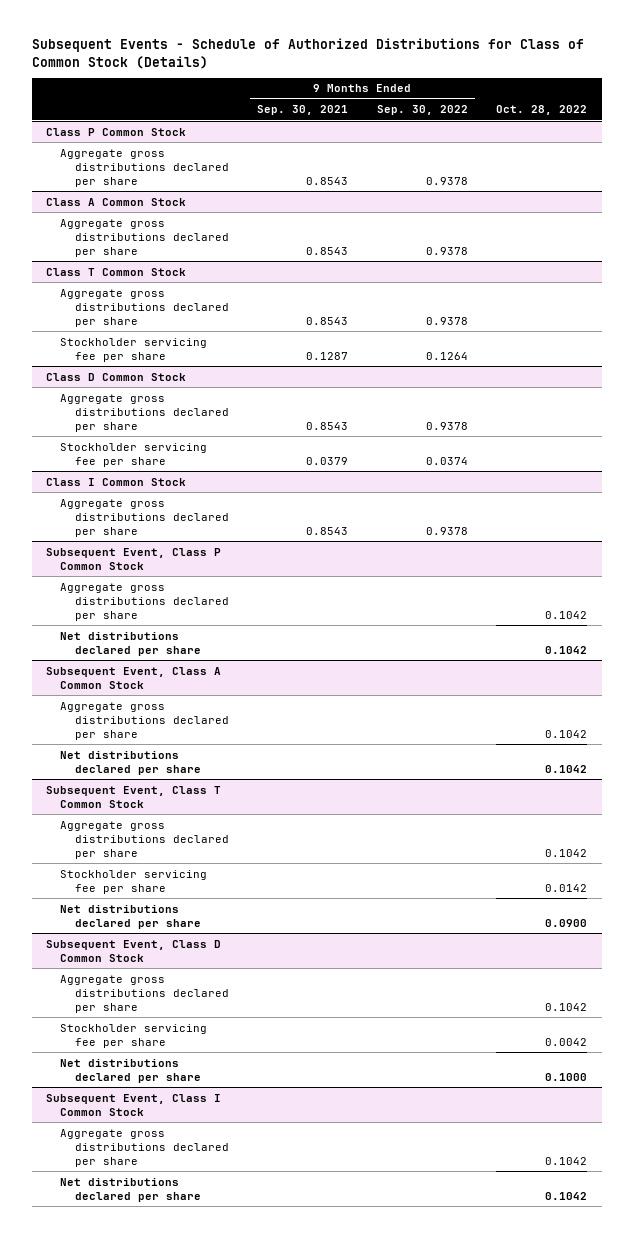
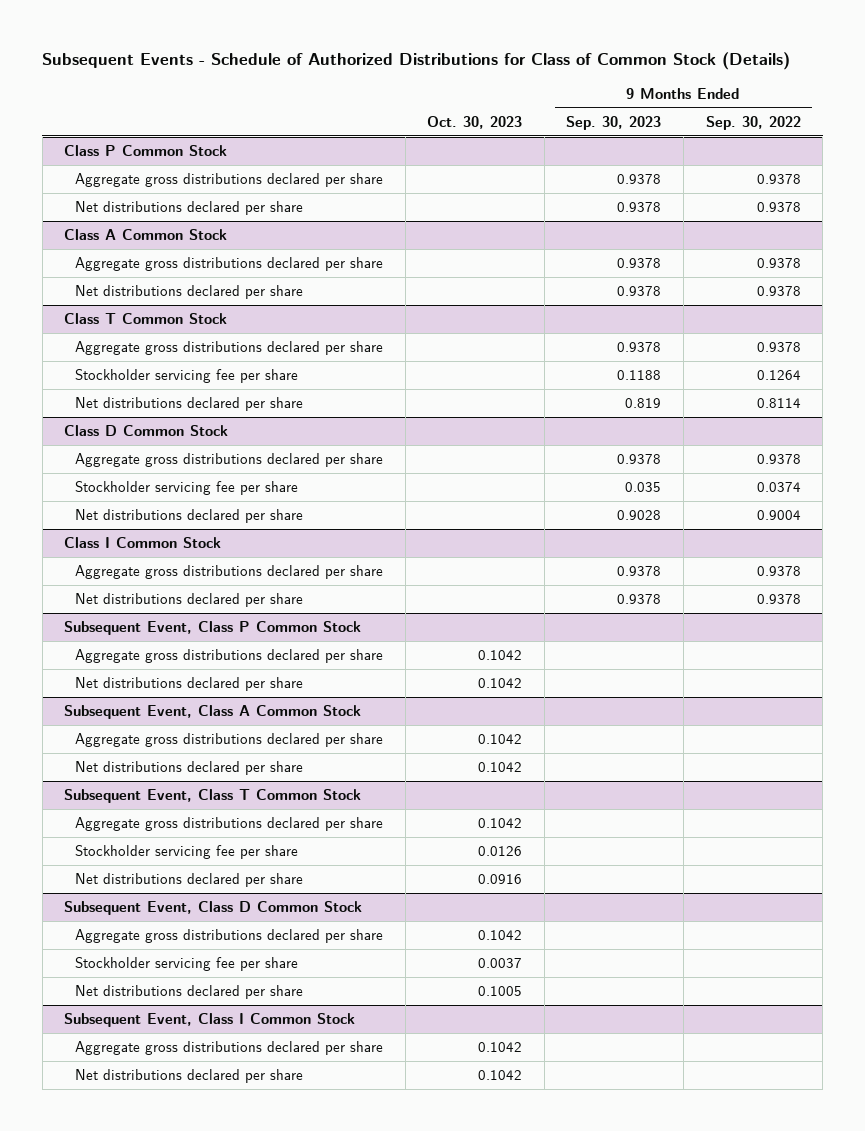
[257,105,349,116] Sep. 30, 2021 -> none
[496,105,588,116] Oct. 28, 2022 -> none
none -> [427,116,523,130] Oct. 30, 2023
none -> [566,116,662,131] Sep. 30, 2023
none -> [75,201,304,216] Net distributions declared per share
none -> [75,285,304,300] Net distributions declared per share
none -> [75,397,304,412] Net distributions declared per share
none -> [75,509,304,524] Net distributions declared per share
none -> [75,593,304,608] Net distributions declared per share

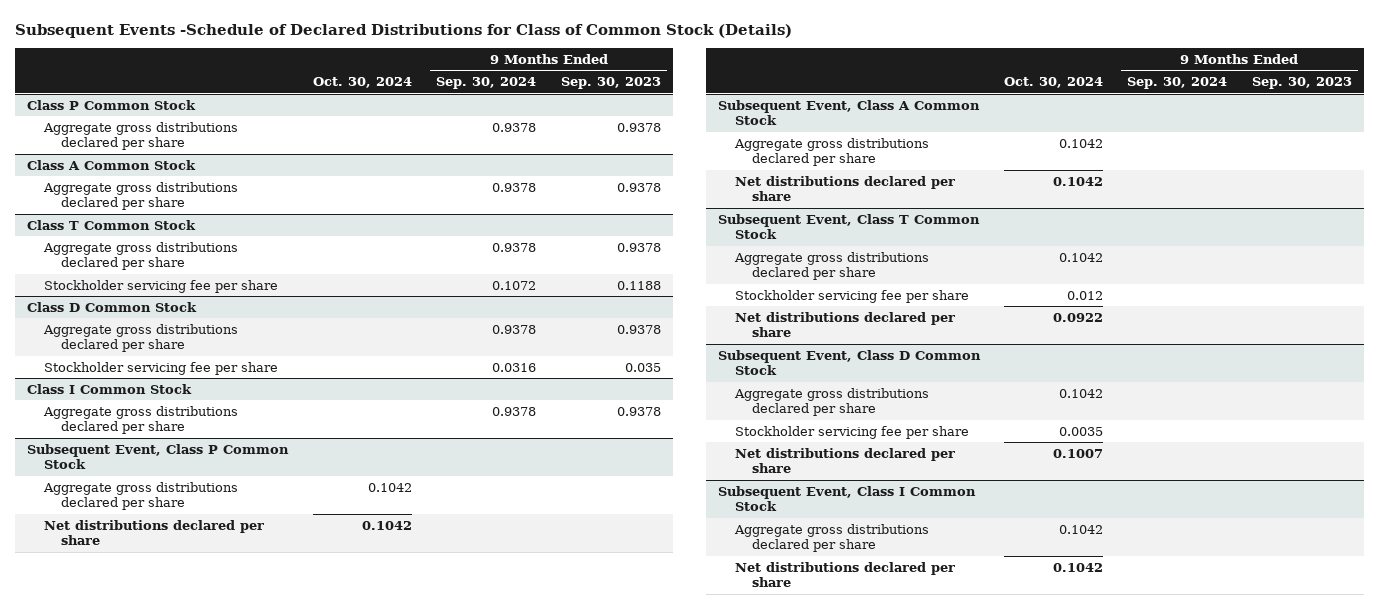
[42,52,791,71] Subsequent Events - Schedule of Authorized Distributions for Class of Common Stock (Details) -> [14,23,792,38] Subsequent Events -Schedule of Declared Distributions for Class of Common Stock (Details)
[427,116,523,130] Oct. 30, 2023 -> none
[705,116,801,131] Sep. 30, 2022 -> none
none -> [313,77,413,89] Oct. 30, 2024
none -> [436,77,537,90] Sep. 30, 2024
[75,201,304,216] Net distributions declared per share -> none
[75,285,304,300] Net distributions declared per share -> none
[75,397,304,412] Net distributions declared per share -> none
[75,509,304,524] Net distributions declared per share -> none
[75,593,304,608] Net distributions declared per share -> none

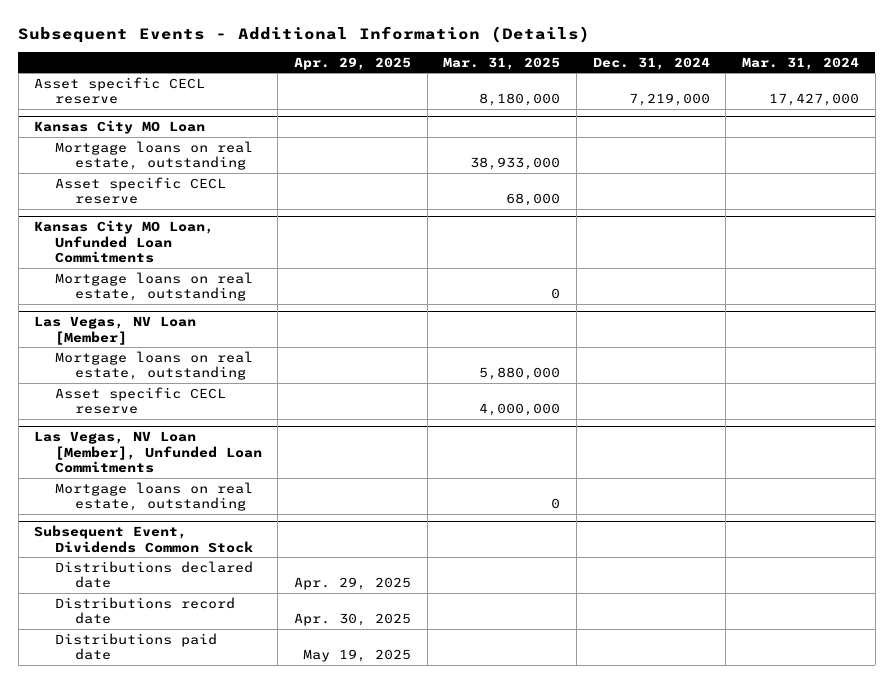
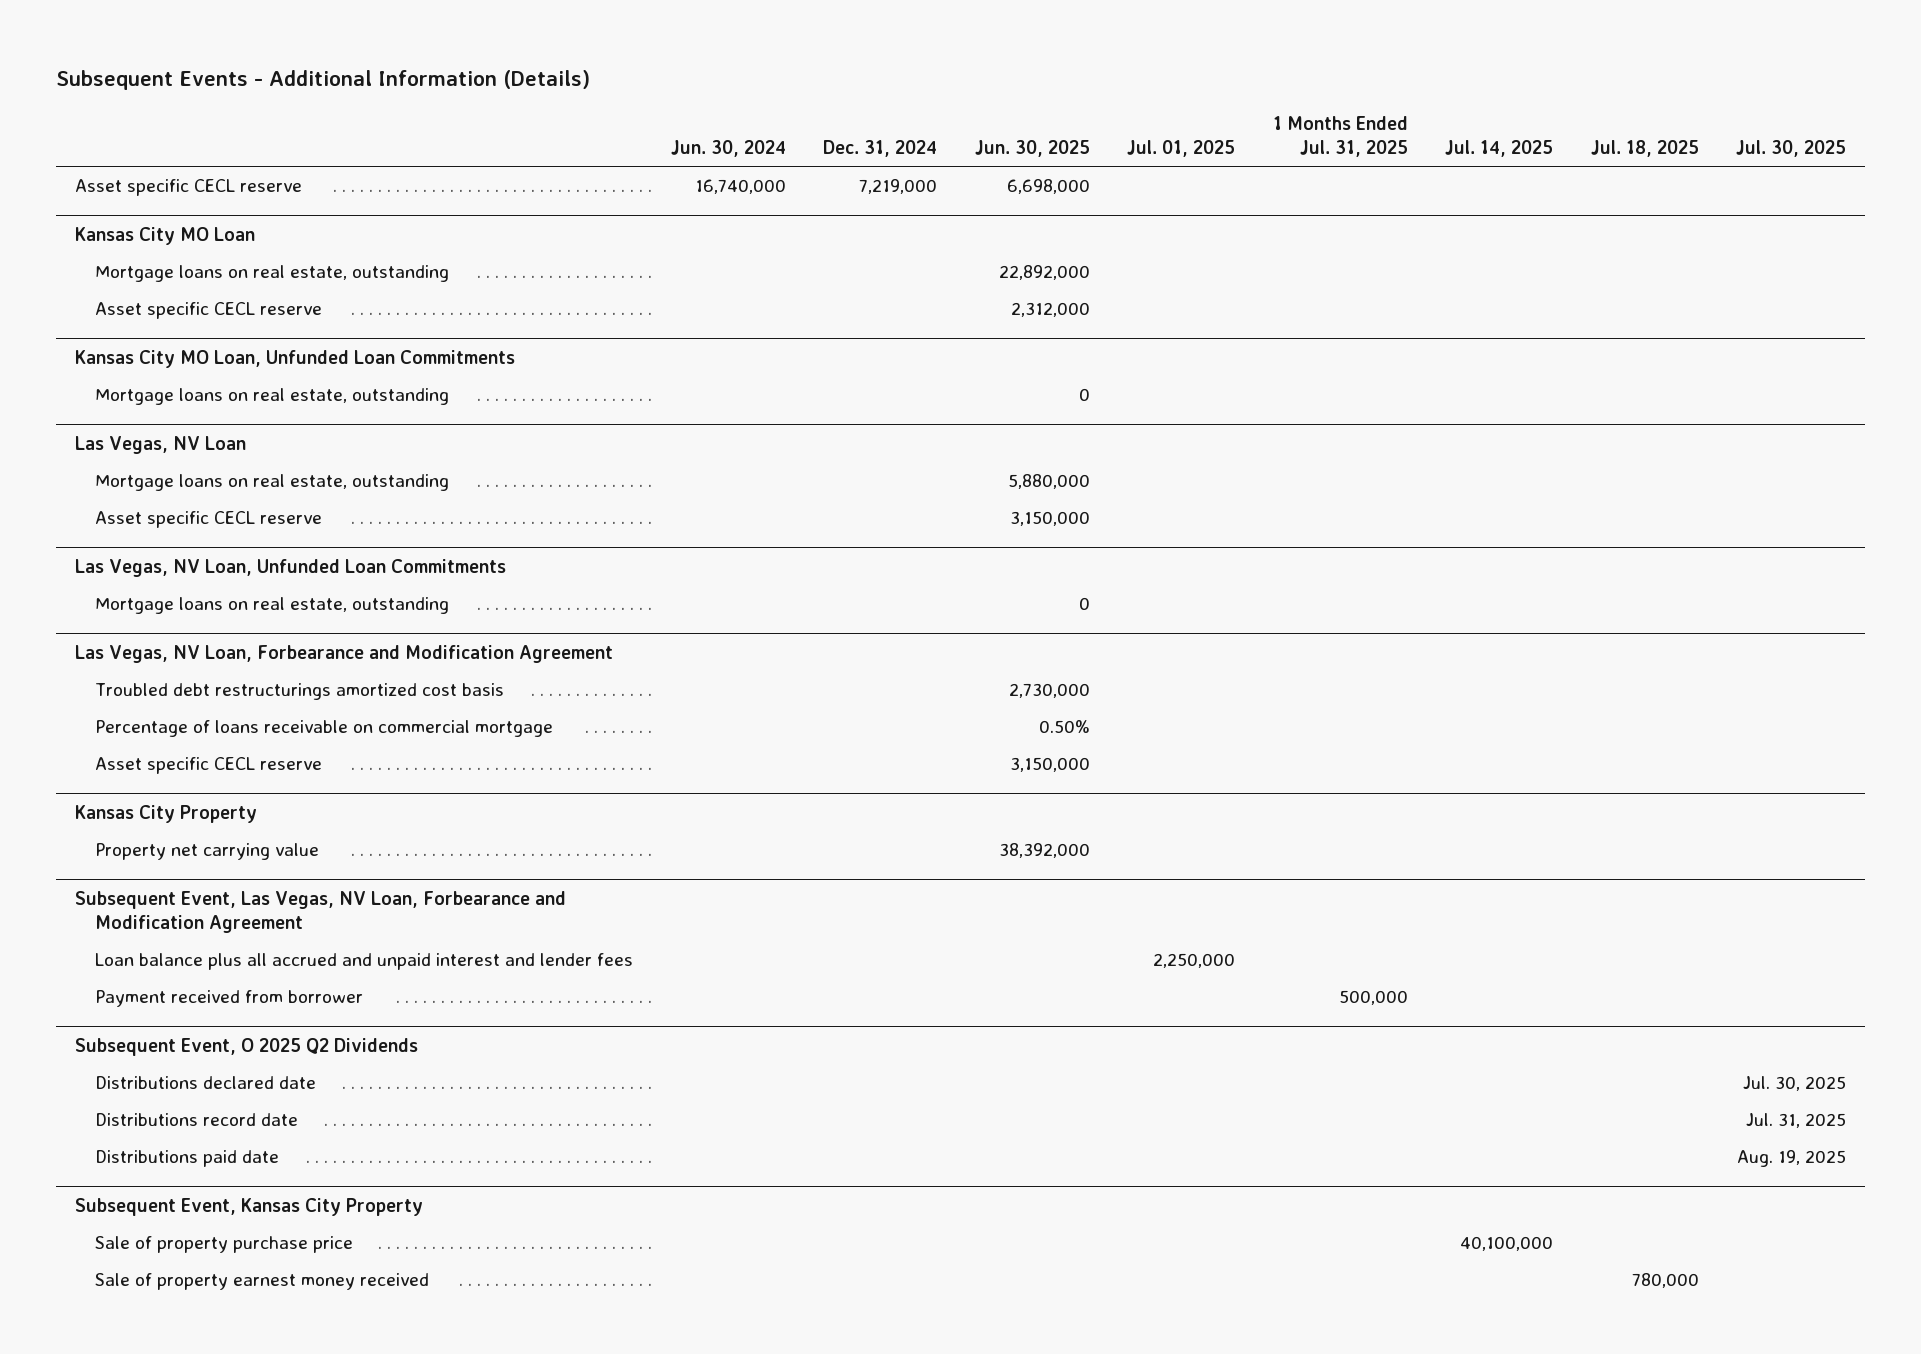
[293,56,411,70] Apr. 29, 2025 -> none
[443,56,561,70] Mar. 31, 2025 -> none
[742,56,860,70] Mar. 31, 2024 -> none
none -> [670,140,786,158] Jun. 30, 2024
none -> [974,140,1090,158] Jun. 30, 2025
none -> [1127,140,1236,158] Jul. 01, 2025
none -> [1272,116,1408,158] 1 Months Ended Jul. 31, 2025
none -> [1445,140,1554,158] Jul. 14, 2025
none -> [1590,140,1699,158] Jul. 18, 2025
none -> [1735,140,1846,158] Jul. 30, 2025
[34,316,197,345] Las Vegas, NV Loan [Member] -> [75,436,247,455] Las Vegas, NV Loan
[34,431,262,474] Las Vegas, NV Loan [Member], Unfunded Loan Commitments -> [75,559,507,578] Las Vegas, NV Loan, Unfunded Loan Commitments
[34,525,253,553] Subsequent Event, Dividends Common Stock -> none
[54,560,253,589] Distributions declared date -> none
[54,596,235,625] Distributions record date -> none
[54,632,217,661] Distributions paid date -> none
none -> [75,645,614,664] Las Vegas, NV Loan, Forbearance and Modification Agreement
none -> [95,683,505,701] Troubled debt restructurings amortized cost basis
none -> [95,720,554,738] Percentage of loans receivable on commercial mortgage
none -> [95,757,323,775] Asset specific CECL reserve
none -> [75,805,258,824] Kansas City Property
none -> [95,843,320,861] Property net carrying value
none -> [75,891,567,933] Subsequent Event, Las Vegas, NV Loan, Forbearance and Modification Agreement
none -> [95,953,634,971] Loan balance plus all accrued and unpaid interest and lender fees
none -> [95,990,364,1008] Payment received from borrower
none -> [75,1038,419,1057] Subsequent Event, O 2025 Q2 Dividends
none -> [95,1076,317,1090] Distributions declared date
none -> [95,1113,299,1127] Distributions record date
none -> [95,1150,280,1168] Distributions paid date
none -> [75,1198,424,1217] Subsequent Event, Kansas City Property
none -> [95,1236,354,1254] Sale of property purchase price
none -> [95,1273,430,1291] Sale of property earnest money received

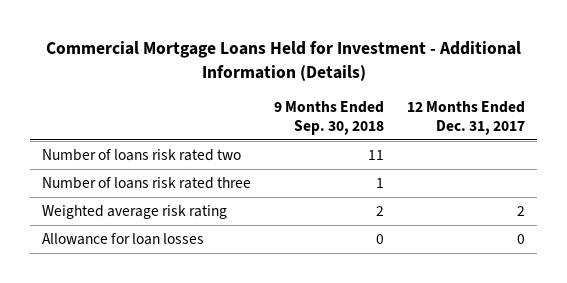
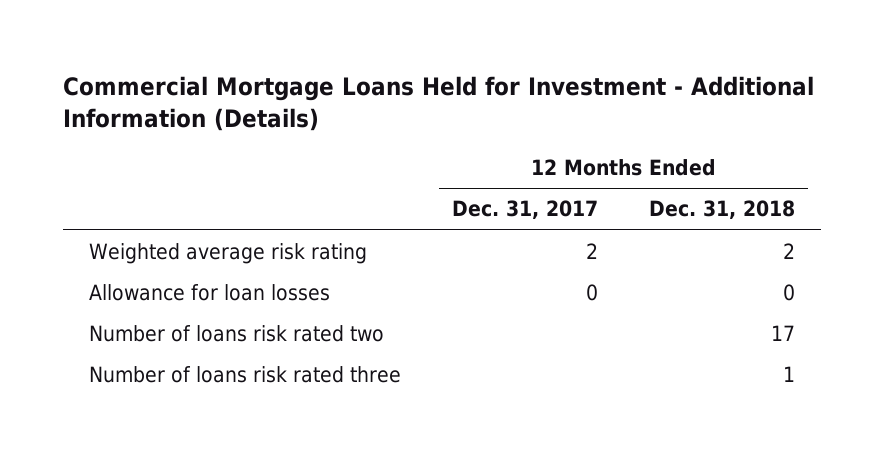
[274,101,385,135] 9 Months Ended Sep. 30, 2018 -> none
none -> [649,200,796,220] Dec. 31, 2018
[41,149,241,162] Number of loans risk rated two -> [88,325,384,343] Number of loans risk rated two
[41,177,251,190] Number of loans risk rated three -> [88,366,401,384] Number of loans risk rated three

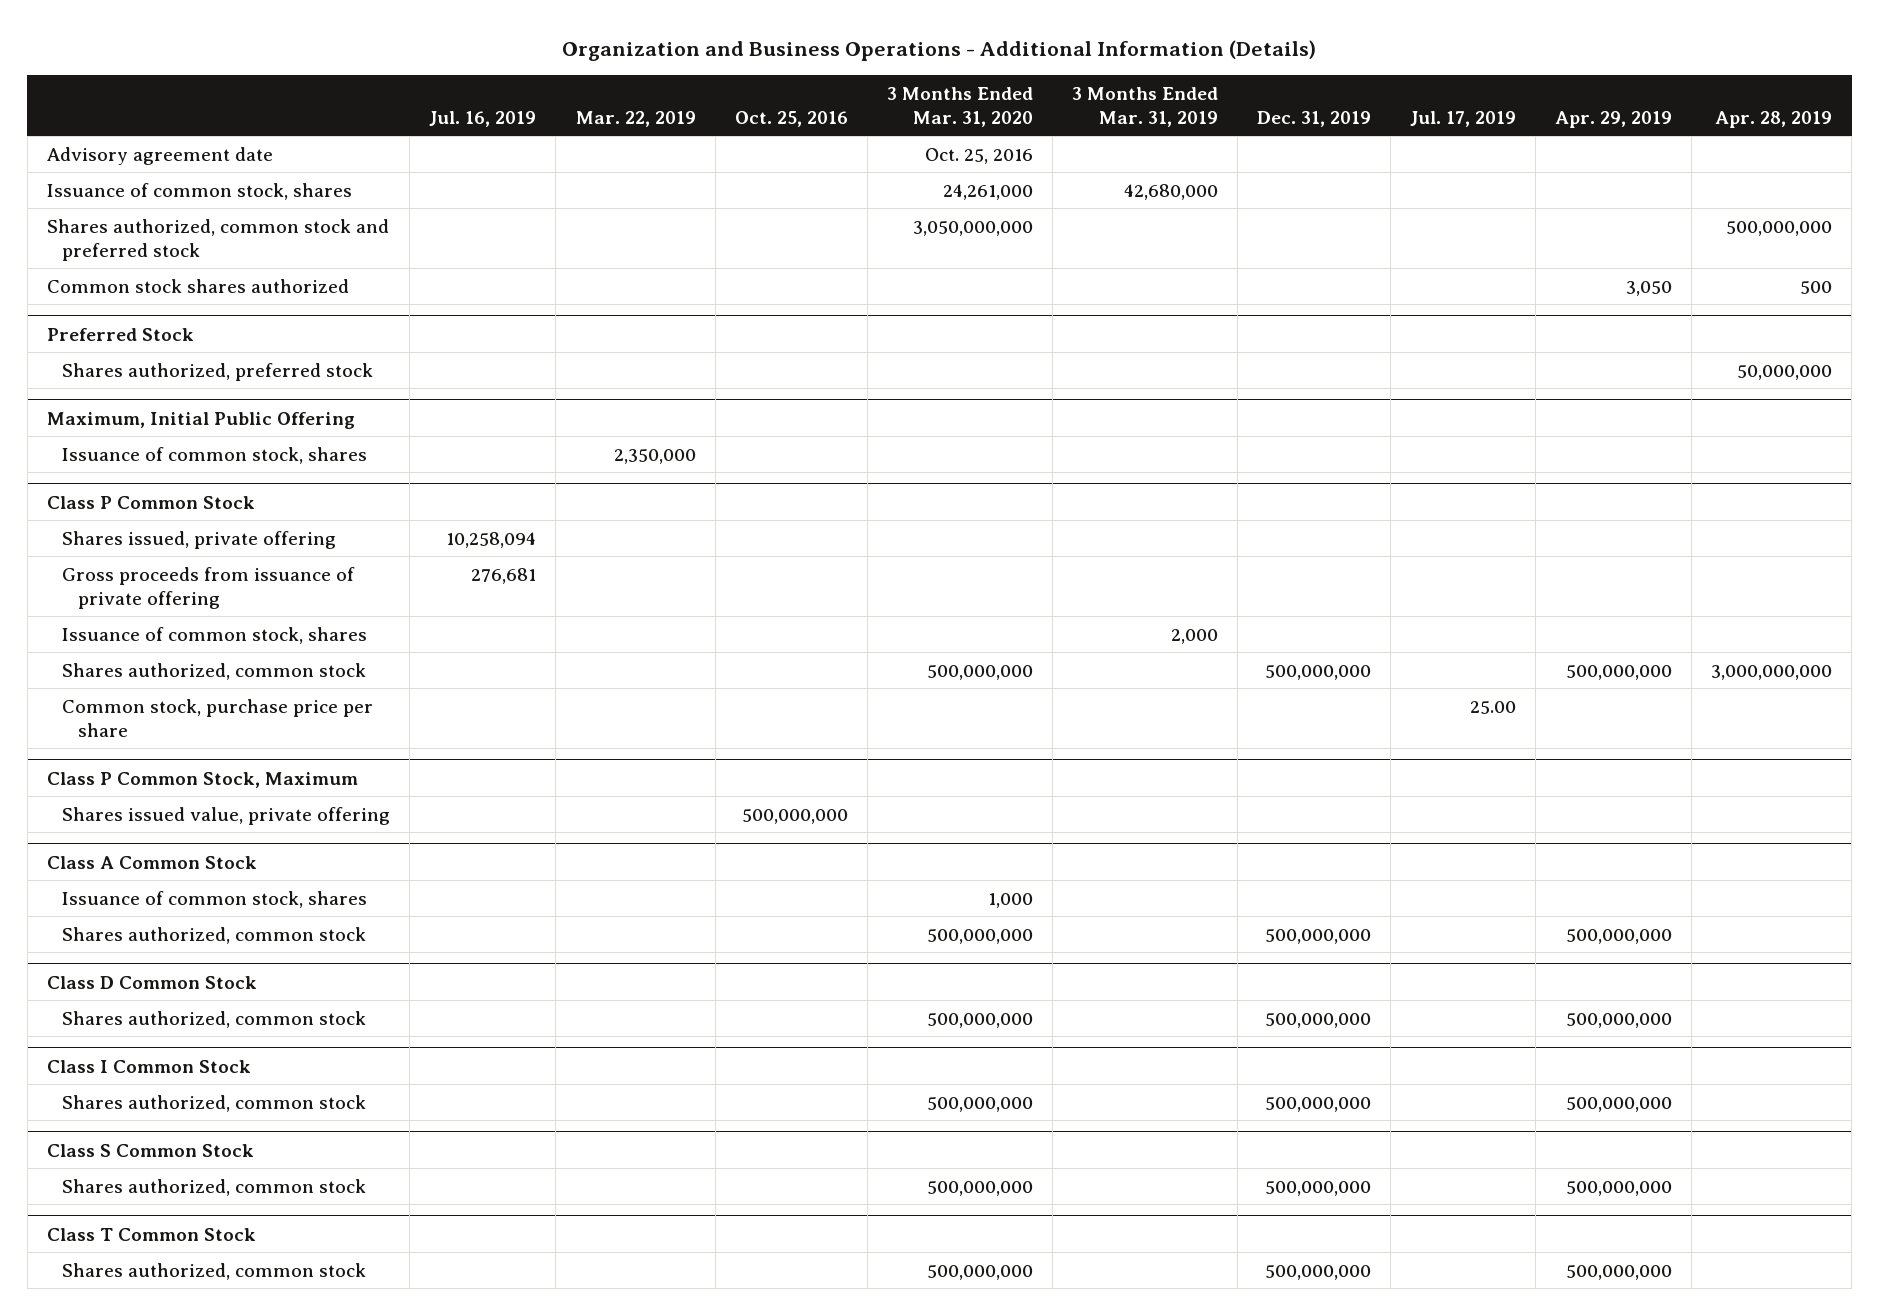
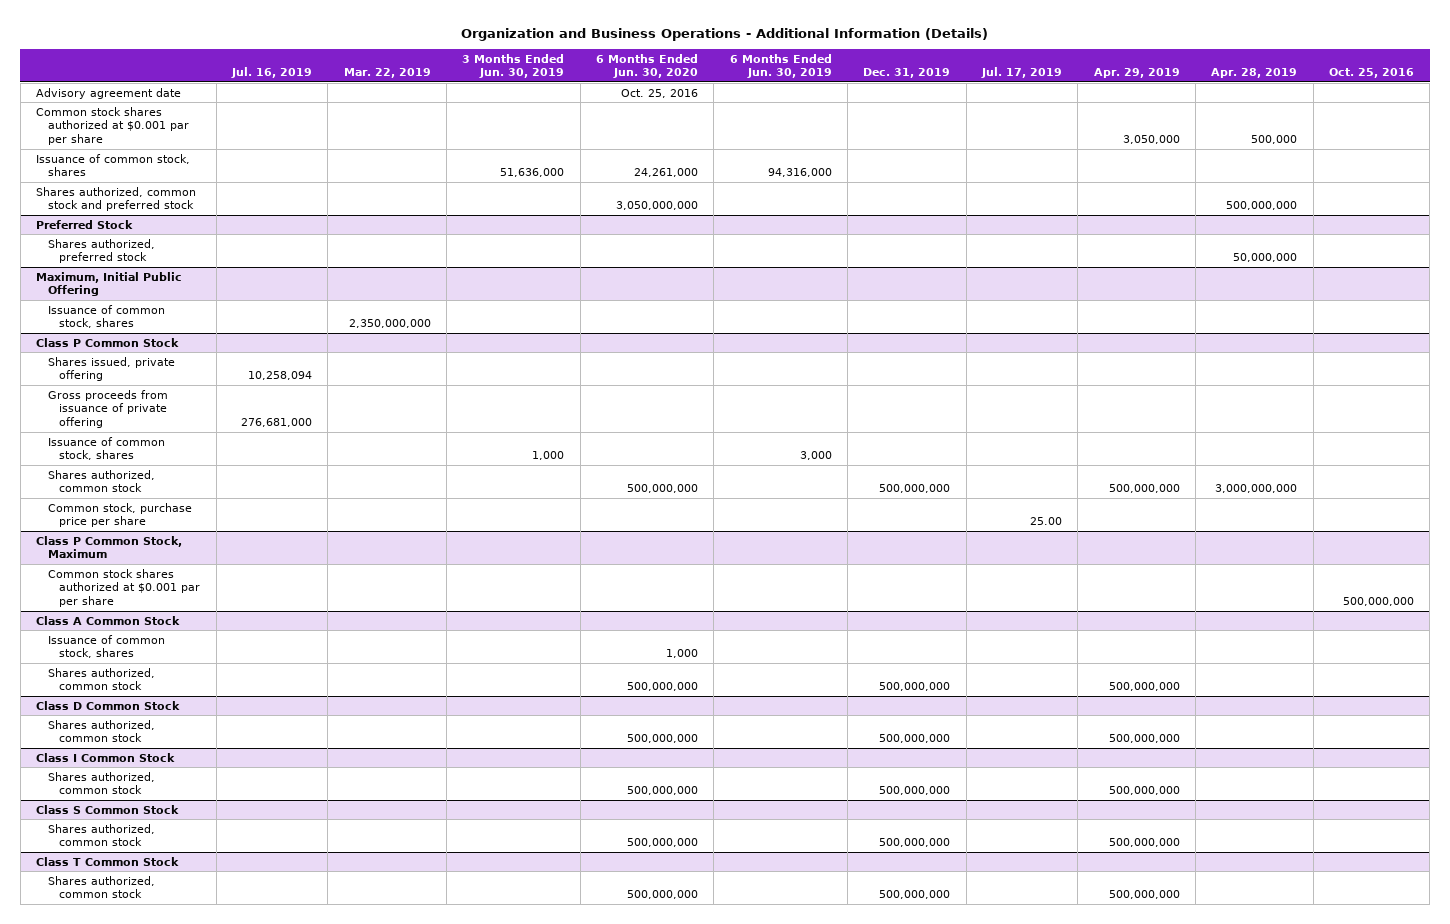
[886,86,1033,127] 3 Months Ended Mar. 31, 2020 -> none
[1071,86,1218,127] 3 Months Ended Mar. 31, 2019 -> none
none -> [462,53,565,79] 3 Months Ended Jun. 30, 2019
none -> [595,53,698,79] 6 Months Ended Jun. 30, 2020
none -> [729,53,832,79] 6 Months Ended Jun. 30, 2019
none -> [36,106,189,146] Common stock shares authorized at $0.001 par per share
[46,278,349,293] Common stock shares authorized -> none
[613,448,696,464] 2,350,000 -> [348,319,431,329] 2,350,000,000
[471,567,537,584] 276,681 -> [241,418,313,428] 276,681,000
[62,806,391,825] Shares issued value, private offering -> none
none -> [47,568,201,608] Common stock shares authorized at $0.001 par per share

